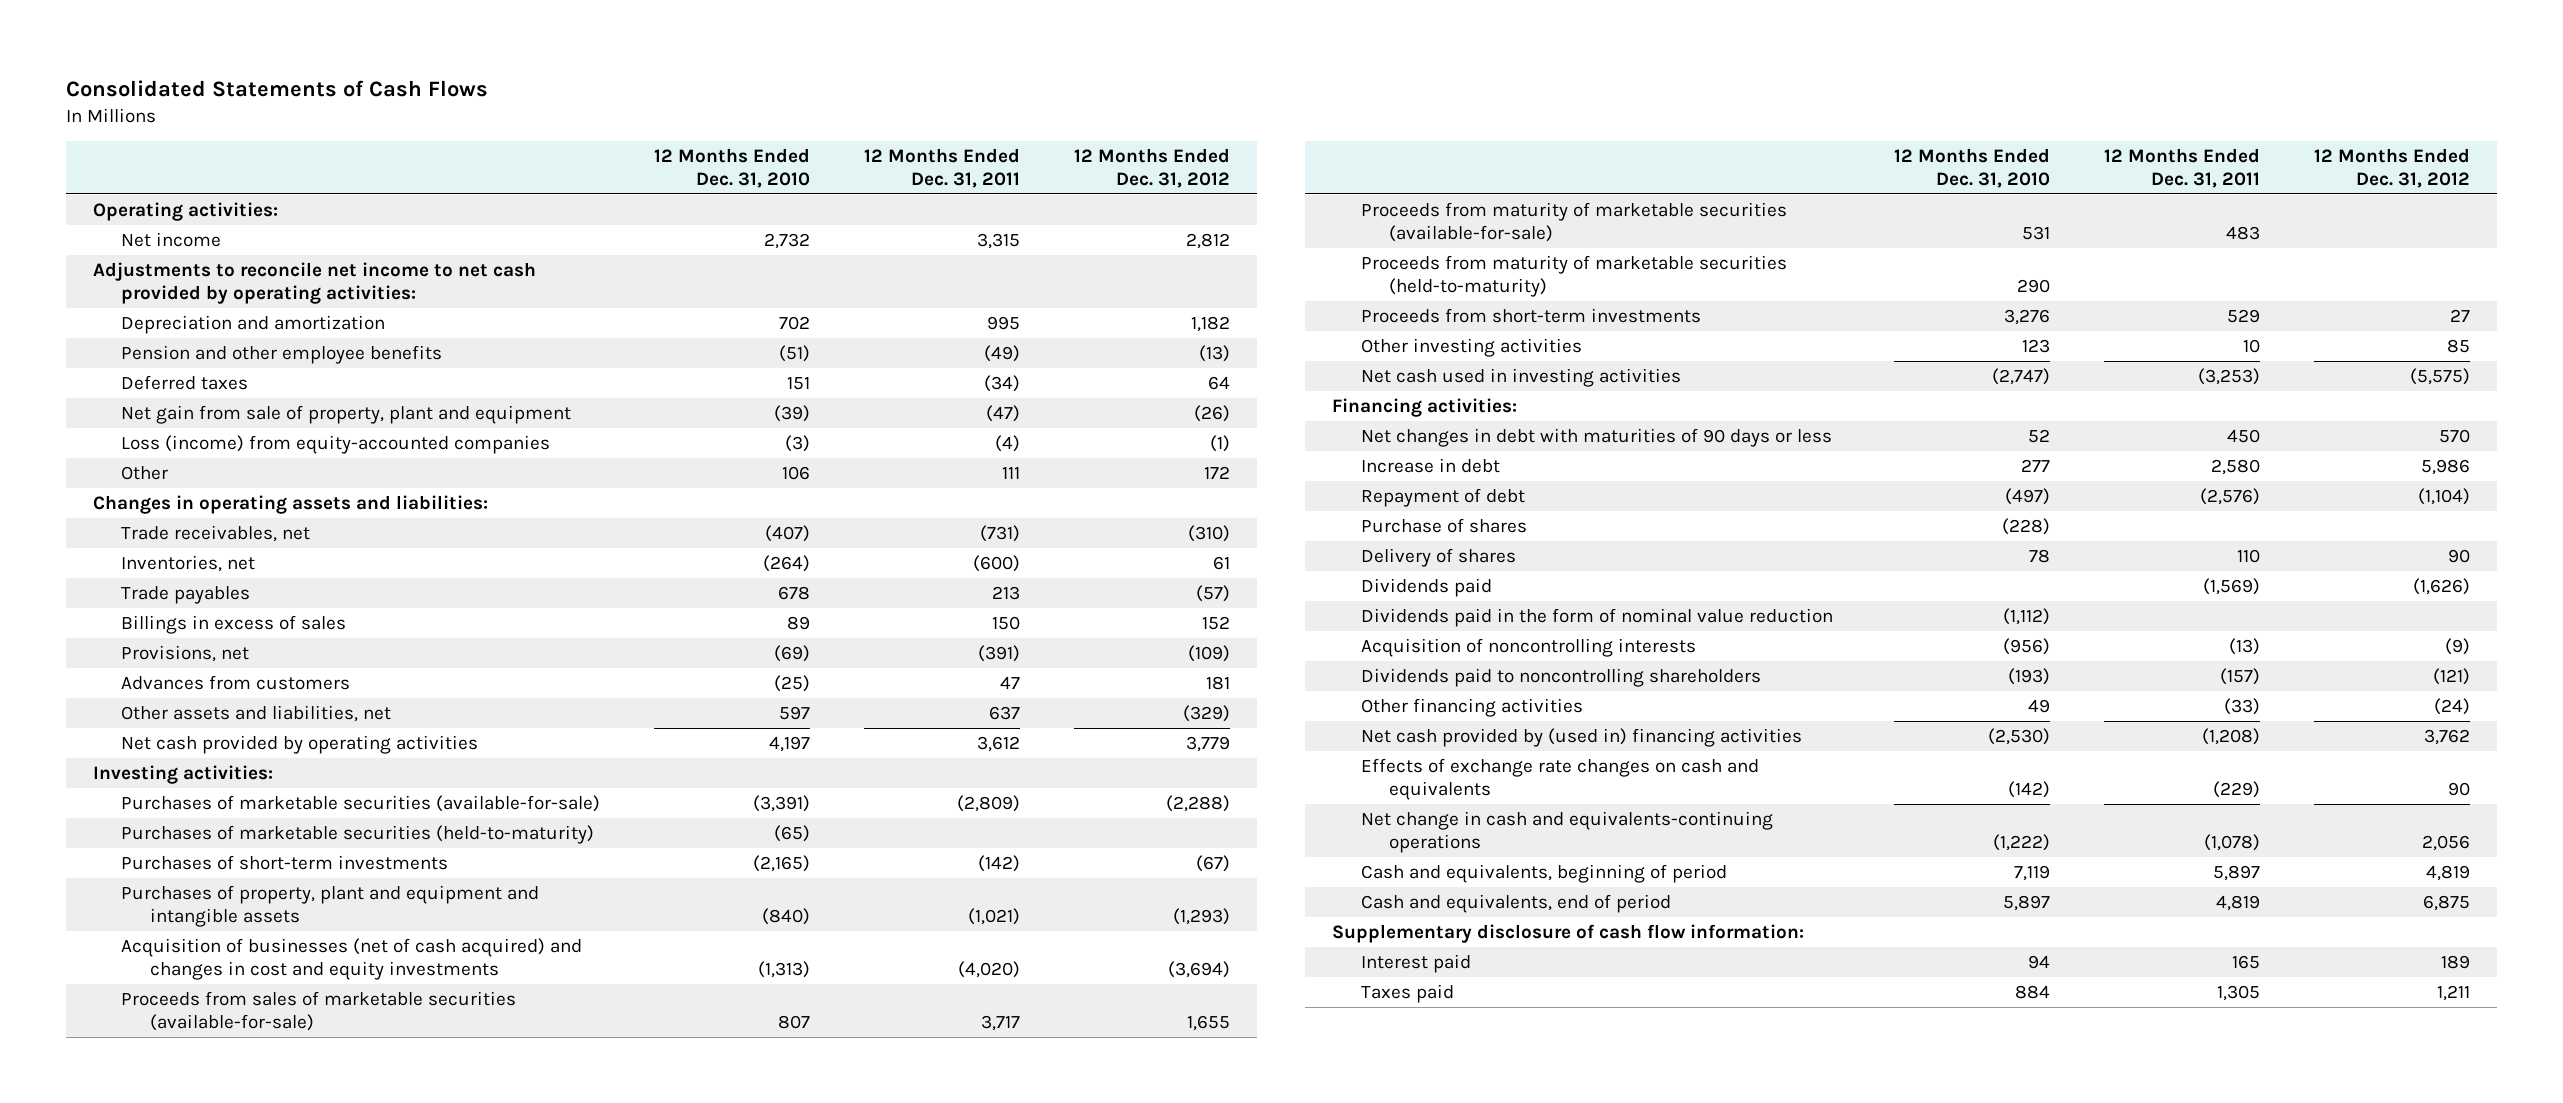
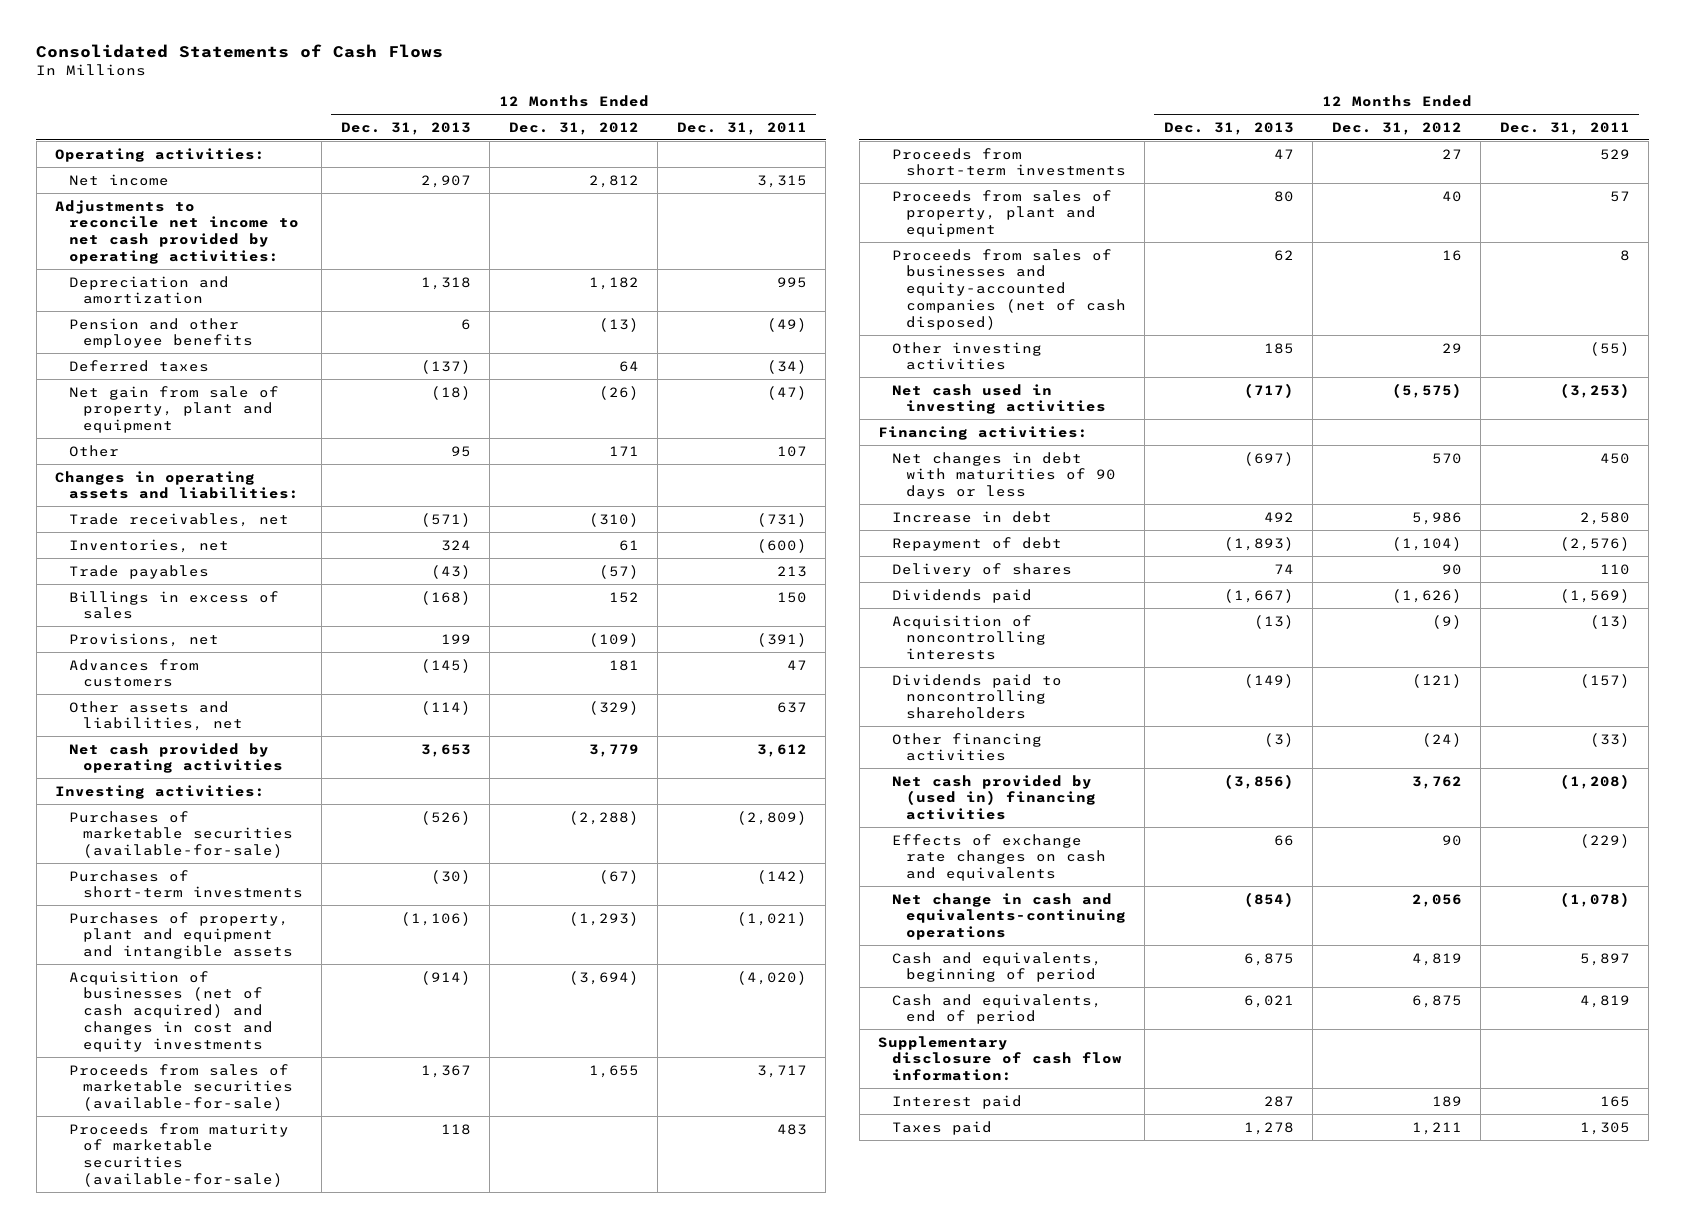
[654,147,811,188] 12 Months Ended Dec. 31, 2010 -> none
none -> [340,121,471,135] Dec. 31, 2013
[121,434,551,454] Loss (income) from equity-accounted companies -> none
[1002,466,1021,479] 111 -> [776,445,807,457] 107
[1204,465,1231,479] 172 -> [608,445,639,456] 171
[121,824,595,844] Purchases of marketable securities (held-to-maturity) -> none
[1360,254,1787,297] Proceeds from maturity of marketable securities (held-to-maturity) -> none
none -> [892,189,1113,238] Proceeds from sales of property, plant and equipment
none -> [892,248,1126,330] Proceeds from sales of businesses and equity-accounted companies (net of cash disposed)
[2242,338,2260,353] 10 -> [1589,341,1630,356] (55)
[2446,338,2470,353] 85 -> [1441,342,1462,353] 29
[1360,517,1527,533] Purchase of shares -> none
[1360,607,1833,627] Dividends paid in the form of nominal value reduction -> none

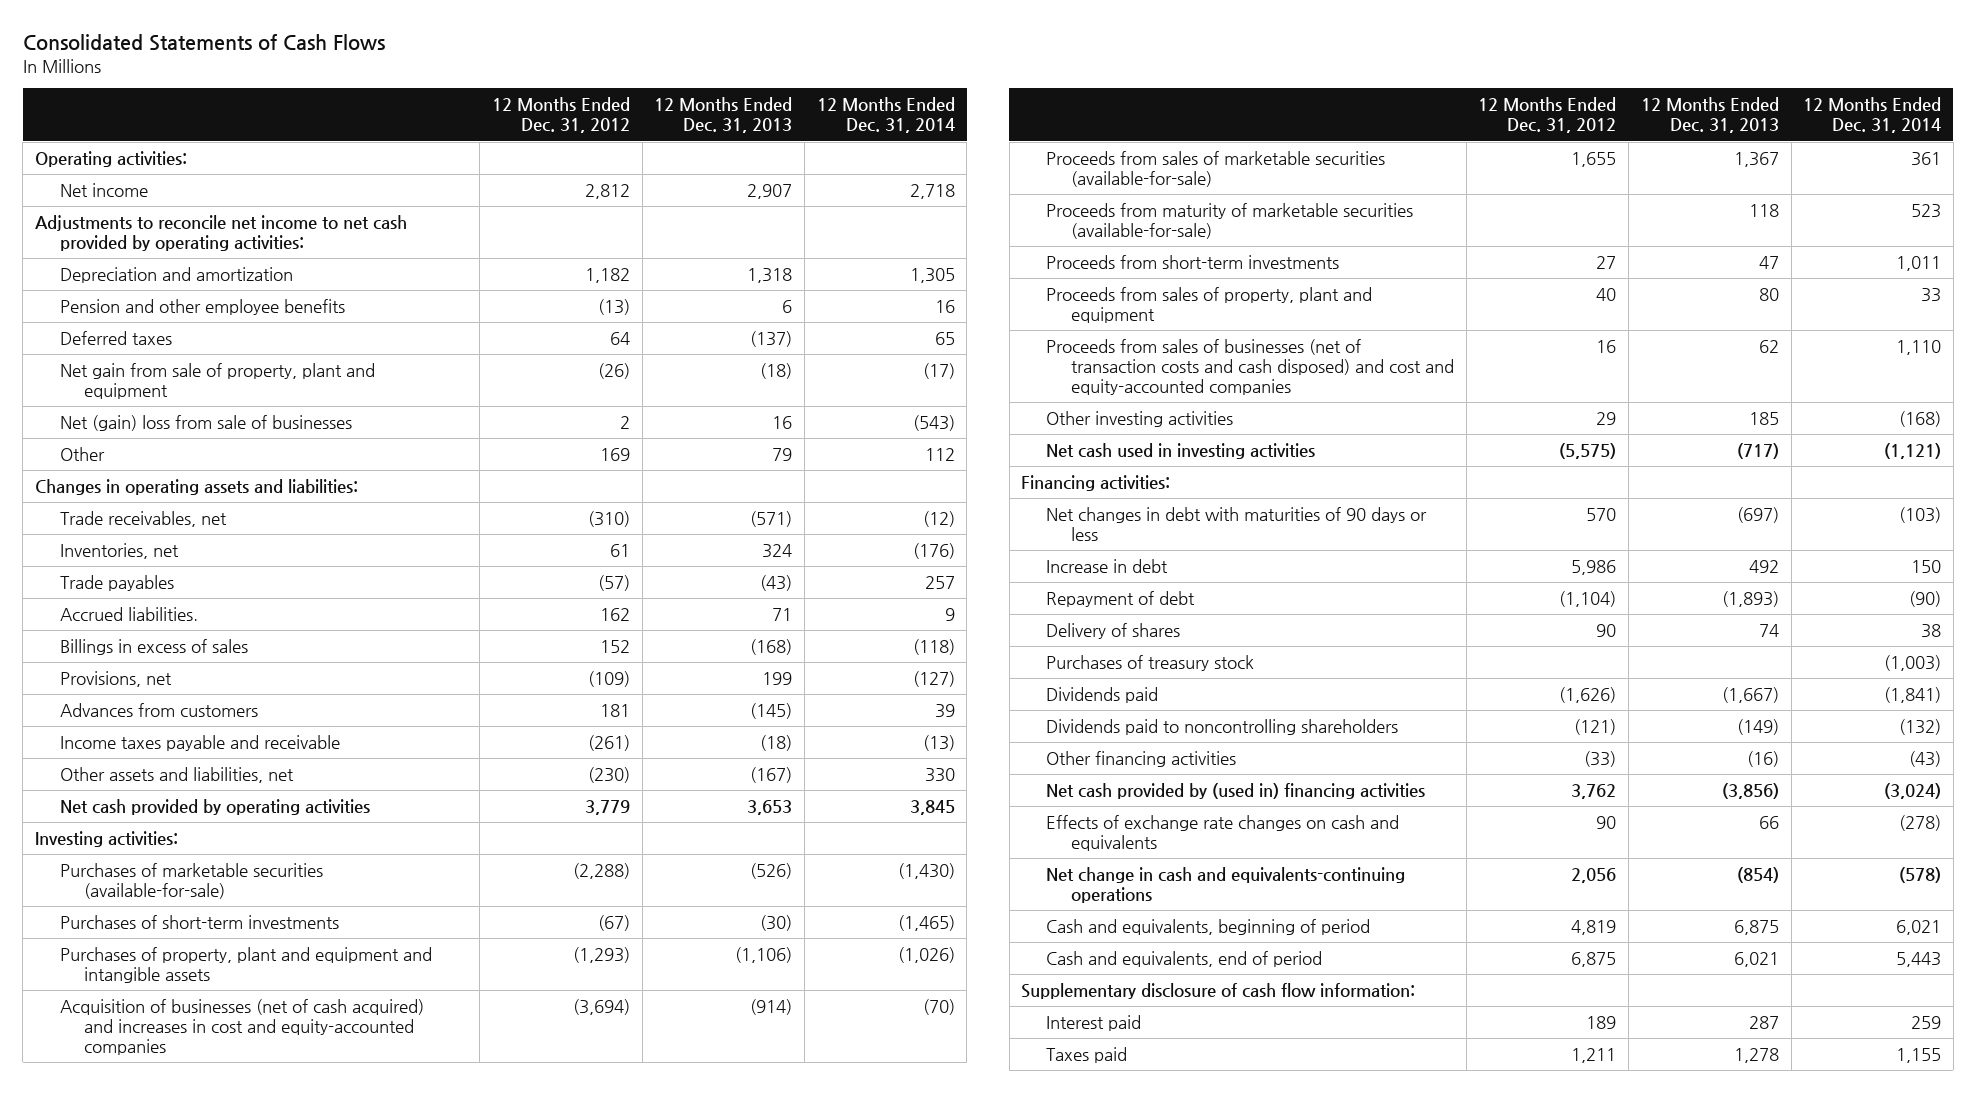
[676,121,807,135] Dec. 31, 2011 -> none
none -> [816,97,955,134] 12 Months Ended Dec. 31, 2014
none -> [59,414,352,431] Net (gain) loss from sale of businesses
[450,445,471,457] 95 -> [772,447,793,461] 79
[608,445,639,456] 171 -> [599,447,630,461] 169
none -> [59,606,198,621] Accrued liabilities.
none -> [59,734,340,751] Income taxes payable and receivable
[420,700,471,715] (114) -> [750,766,793,783] (167)
[588,700,639,715] (329) -> [587,766,630,783] (230)
[68,970,273,1052] Acquisition of businesses (net of cash acquired) and changes in cost and equity investments -> [59,998,424,1056] Acquisition of businesses (net of cash acquired) and increases in cost and equity-accounted companies
[892,248,1126,330] Proceeds from sales of businesses and equity-accounted companies (net of cash disposed) -> [1046,338,1454,396] Proceeds from sales of businesses (net of transaction costs and cash disposed) and cost and equity-accounted companies
none -> [1046,654,1255,671] Purchases of treasury stock
[892,614,1046,661] Acquisition of noncontrolling interests -> none
[1263,732,1294,747] (3) -> [1746,750,1779,767] (16)
[1421,732,1462,747] (24) -> [1584,750,1617,767] (33)

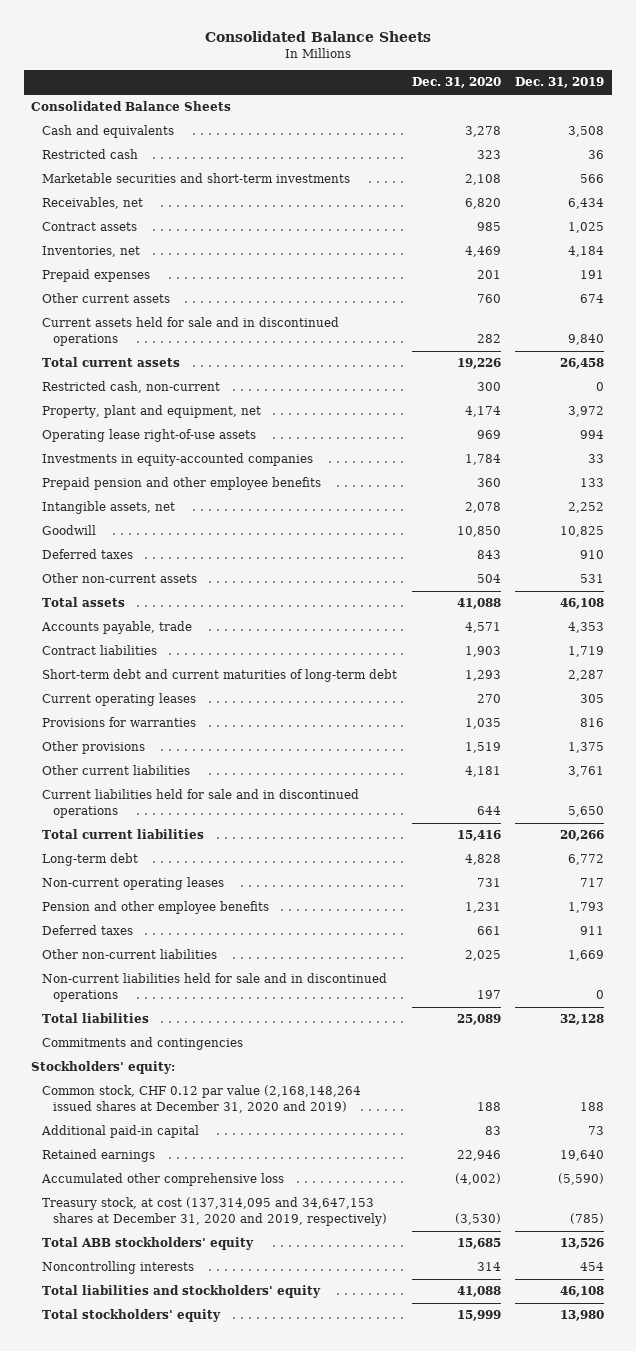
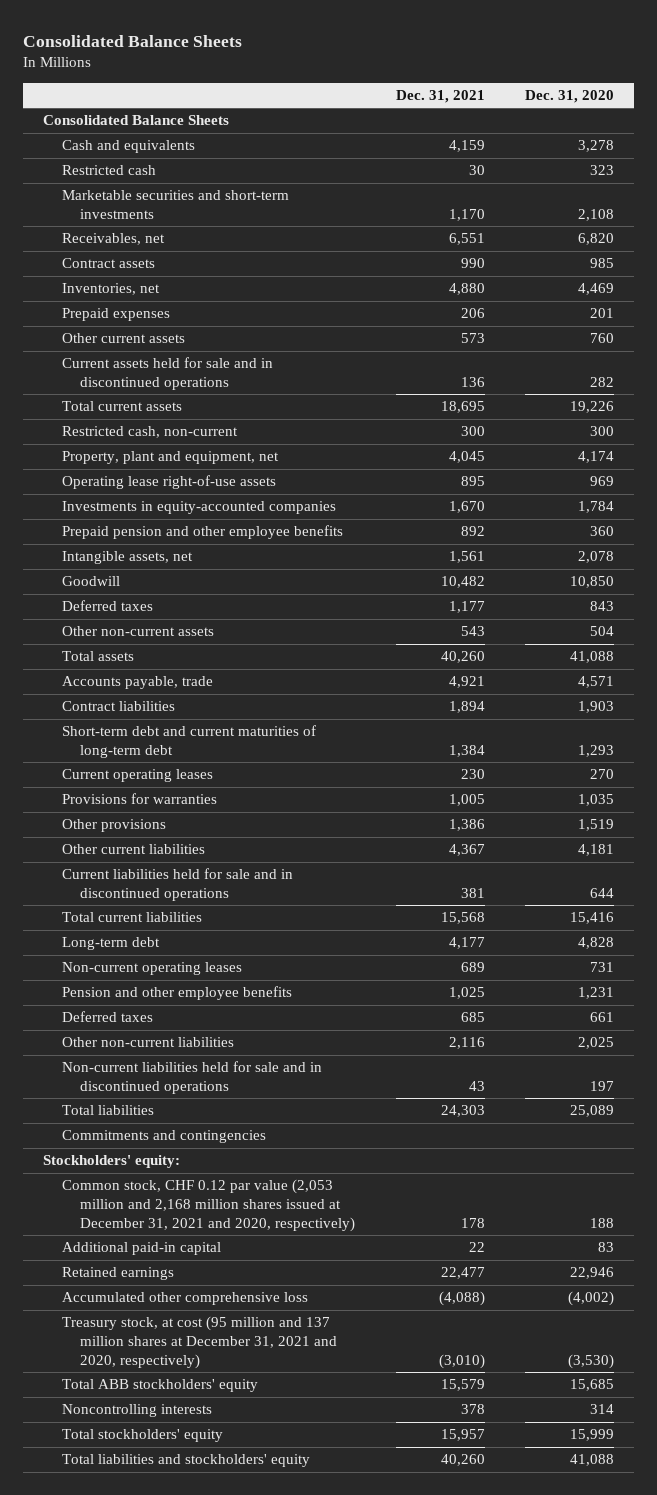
[515,77,605,89] Dec. 31, 2019 -> none
none -> [395,89,485,103] Dec. 31, 2021
[41,1085,361,1113] Common stock, CHF 0.12 par value (2,168,148,264 issued shares at December 31, 2020 and 2019) -> [61,1179,356,1233] Common stock, CHF 0.12 par value (2,053 million and 2,168 million shares issued at December 31, 2021 and 2020, respectively)
[41,1197,387,1226] Treasury stock, at cost (137,314,095 and 34,647,153 shares at December 31, 2020 and 2019, respectively) -> [61,1316,338,1370] Treasury stock, at cost (95 million and 137 million shares at December 31, 2021 and 2020, respectively)
[41,1285,321,1299] Total liabilities and stockholders' equity -> [61,1454,310,1468] Total liabilities and stockholders' equity

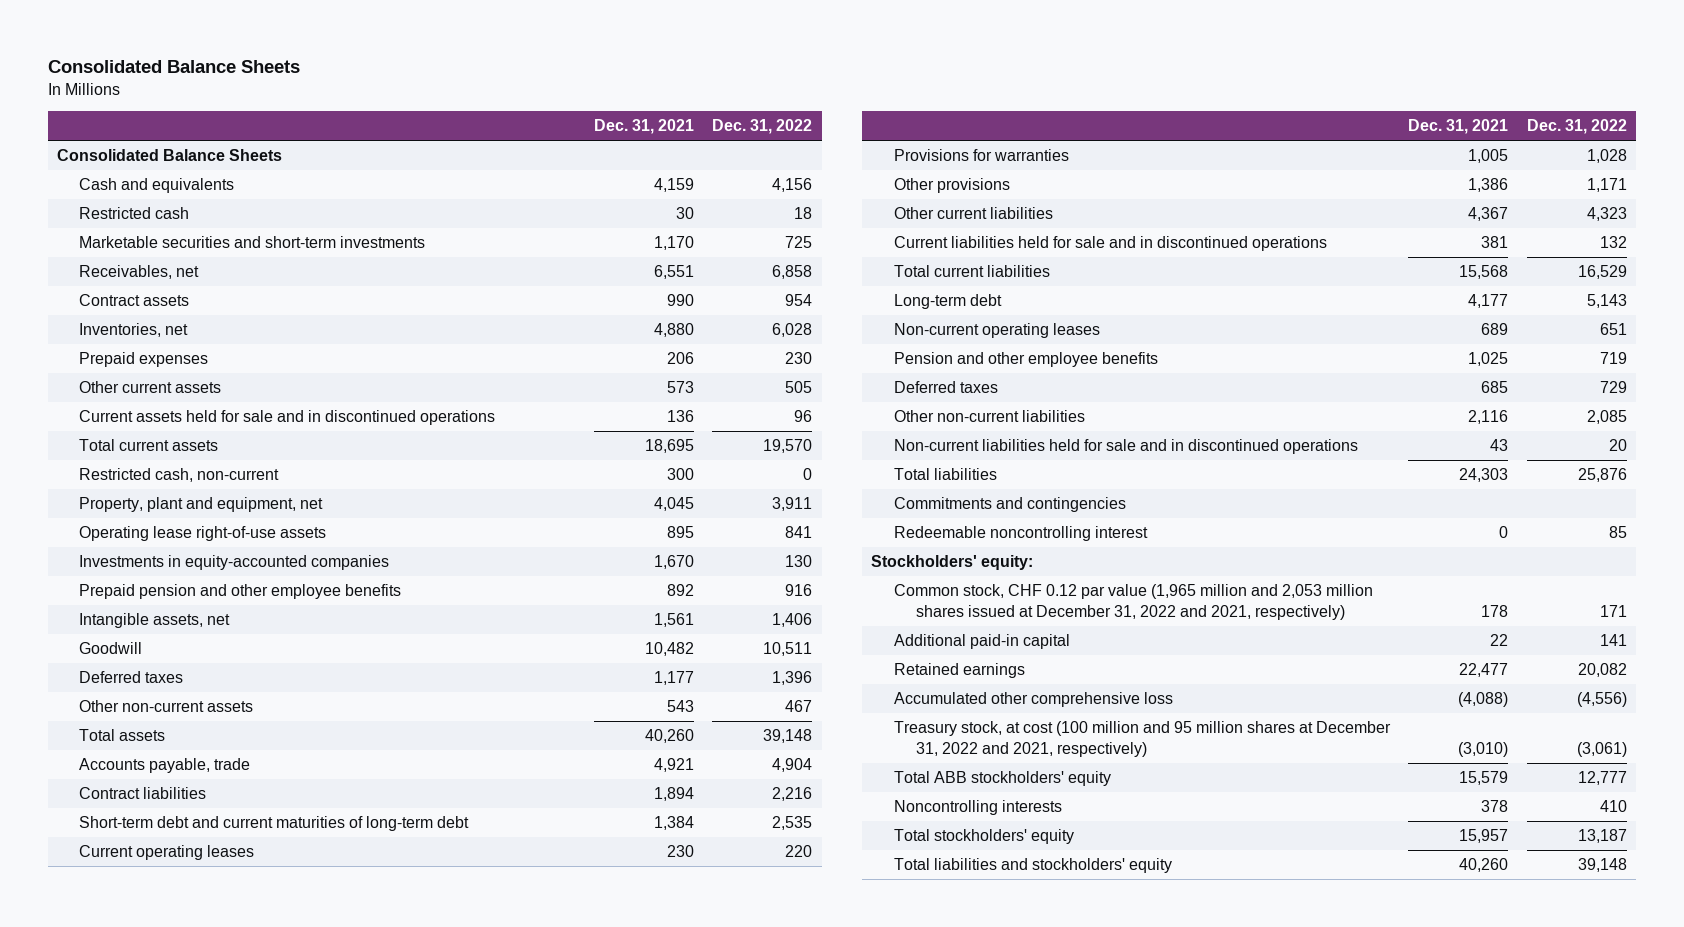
[525,89,615,103] Dec. 31, 2020 -> none
none -> [712,119,813,135] Dec. 31, 2022
none -> [893,526,1148,542] Redeemable noncontrolling interest
[61,1179,356,1233] Common stock, CHF 0.12 par value (2,053 million and 2,168 million shares issued at December 31, 2021 and 2020, respectively) -> [893,584,1373,620] Common stock, CHF 0.12 par value (1,965 million and 2,053 million shares issued at December 31, 2022 and 2021, respectively)
[61,1316,338,1370] Treasury stock, at cost (95 million and 137 million shares at December 31, 2021 and 2020, respectively) -> [893,721,1391,757] Treasury stock, at cost (100 million and 95 million shares at December 31, 2022 and 2021, respectively)

